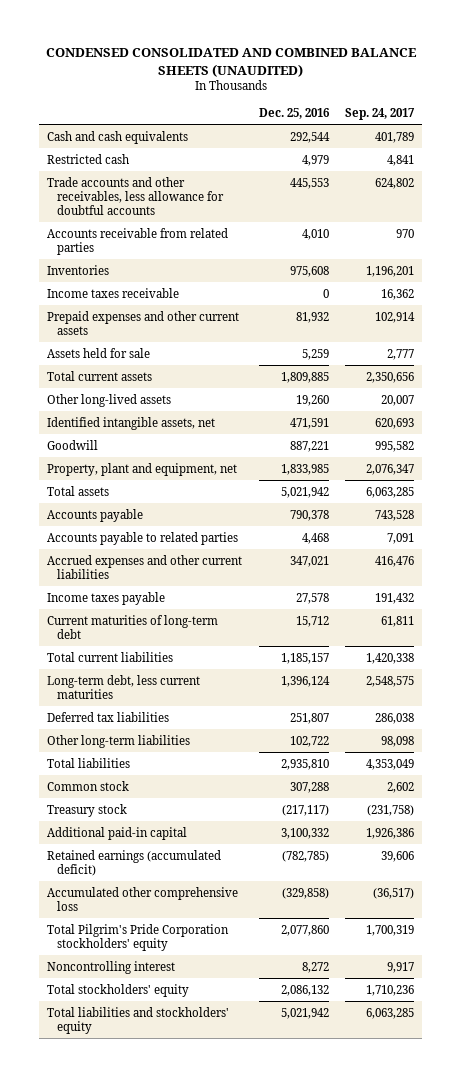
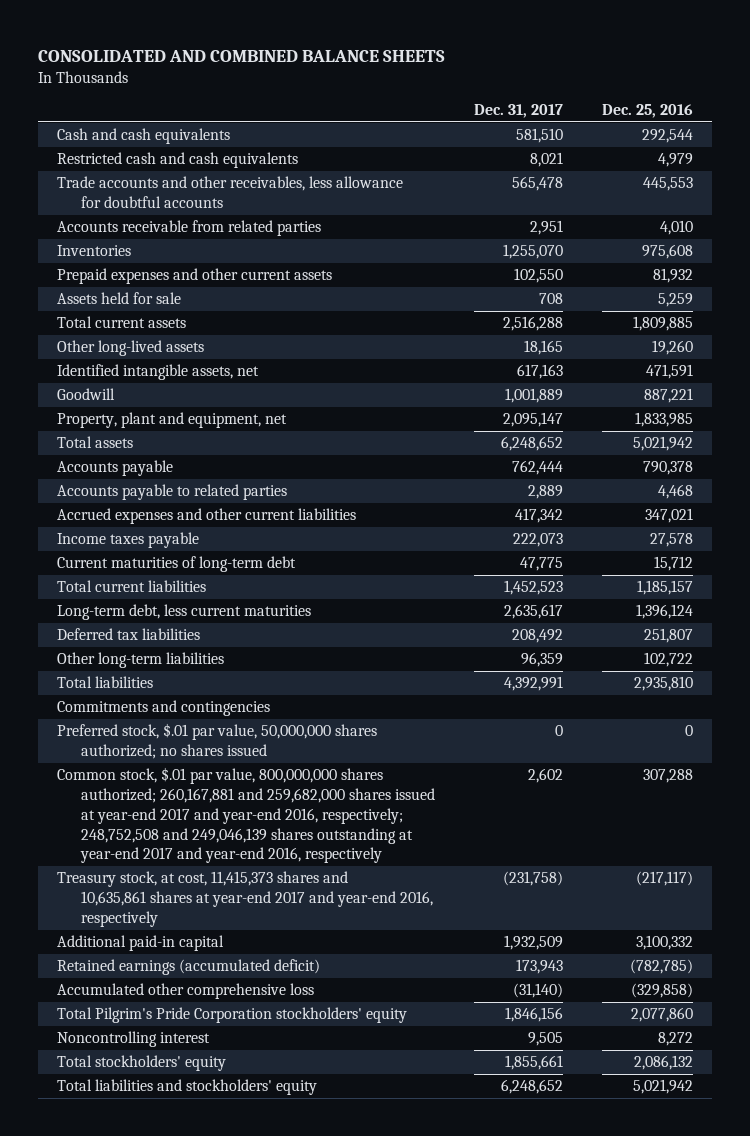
[45,48,417,77] CONDENSED CONSOLIDATED AND COMBINED BALANCE SHEETS (UNAUDITED) -> [37,49,445,62] CONSOLIDATED AND COMBINED BALANCE SHEETS
[344,107,415,120] Sep. 24, 2017 -> none
none -> [473,104,563,119] Dec. 31, 2017
[47,153,130,164] Restricted cash -> [57,152,299,169] Restricted cash and cash equivalents
[47,287,180,298] Income taxes receivable -> none
none -> [57,700,271,717] Commitments and contingencies
none -> [57,723,378,760] Preferred stock, $.01 par value, 50,000,000 shares authorized; no shares issued
[47,780,130,791] Common stock -> [57,767,435,864] Common stock, $.01 par value, 800,000,000 shares authorized; 260,167,881 and 259,682,000 shares issued at year-end 2017 and year-end 2016, respectively; 248,752,508 and 249,046,139 shares outstanding at year-end 2017 and year-end 2016, respectively
[47,803,128,817] Treasury stock -> [57,871,433,927] Treasury stock, at cost, 11,415,373 shares and 10,635,861 shares at year-end 2017 and year-end 2016, respectively

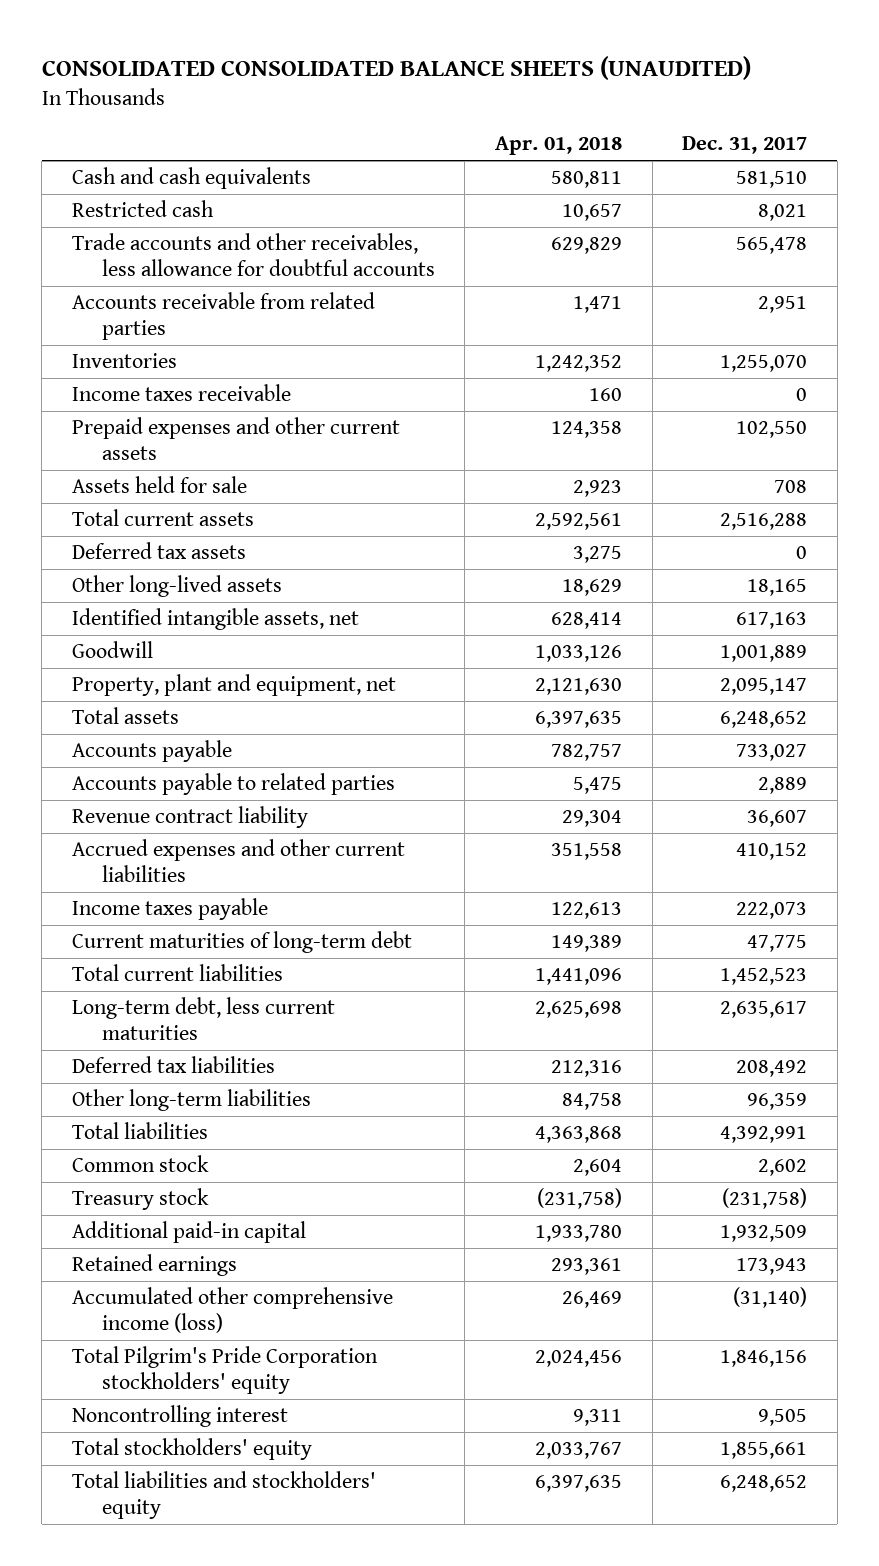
[37,49,445,62] CONSOLIDATED AND COMBINED BALANCE SHEETS -> [41,55,751,80] CONSOLIDATED CONSOLIDATED BALANCE SHEETS (UNAUDITED)
[601,104,693,119] Dec. 25, 2016 -> none
none -> [494,136,622,156] Apr. 01, 2018
[57,152,299,169] Restricted cash and cash equivalents -> [71,200,214,218] Restricted cash
none -> [71,384,291,402] Income taxes receivable
none -> [71,542,246,560] Deferred tax assets
[511,460,563,476] 762,444 -> [736,744,808,762] 733,027
none -> [71,806,308,829] Revenue contract liability
[514,508,563,524] 417,342 -> [736,843,808,861] 410,152
[57,700,271,717] Commitments and contingencies -> none
[57,723,378,760] Preferred stock, $.01 par value, 50,000,000 shares authorized; no shares issued -> none
[57,767,435,864] Common stock, $.01 par value, 800,000,000 shares authorized; 260,167,881 and 259,682,000 shares issued at year-end 2017 and year-end 2016, respectively; 248,752,508 and 249,046,139 shares outstanding at year-end 2017 and year-end 2016, respectively -> [71,1155,209,1173] Common stock
[57,871,433,927] Treasury stock, at cost, 11,415,373 shares and 10,635,861 shares at year-end 2017 and year-end 2016, respectively -> [71,1188,209,1211] Treasury stock
[57,959,321,976] Retained earnings (accumulated deficit) -> [71,1254,237,1277] Retained earnings
[57,983,315,1000] Accumulated other comprehensive loss -> [71,1287,393,1334] Accumulated other comprehensive income (loss)

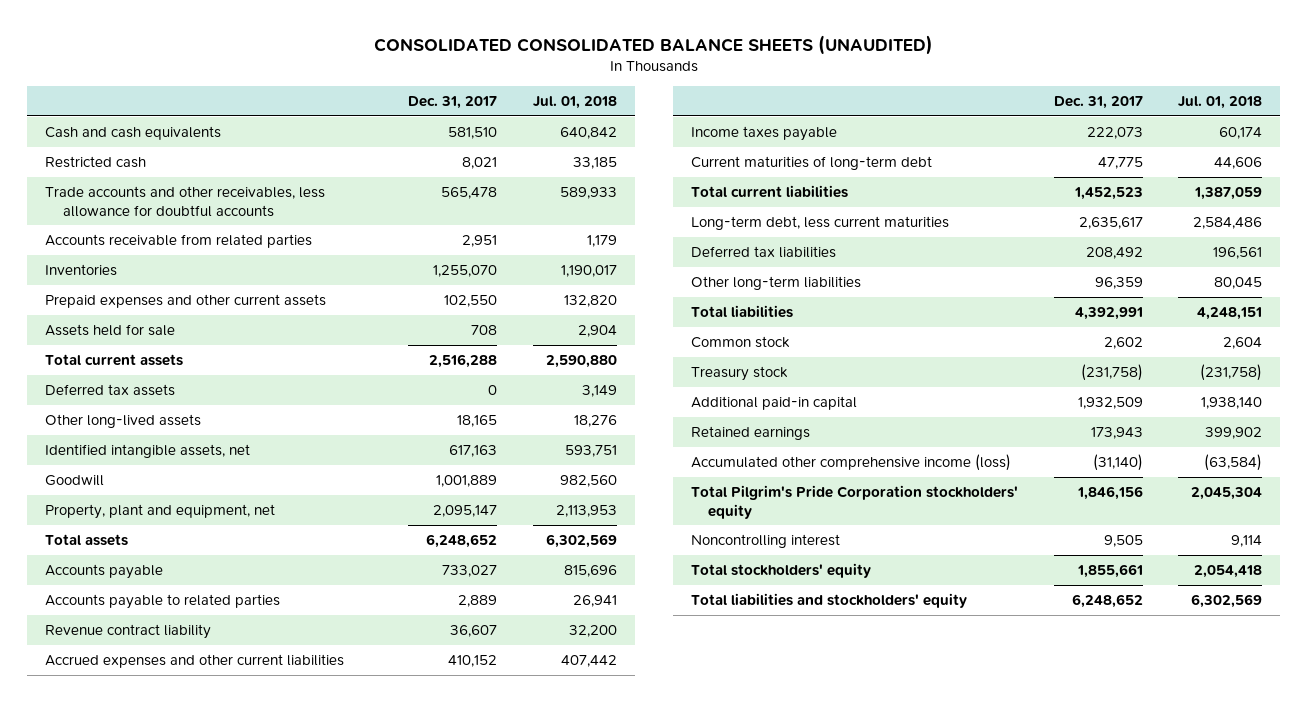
[494,136,622,156] Apr. 01, 2018 -> none
none -> [532,96,617,110] Jul. 01, 2018
[71,384,291,402] Income taxes receivable -> none

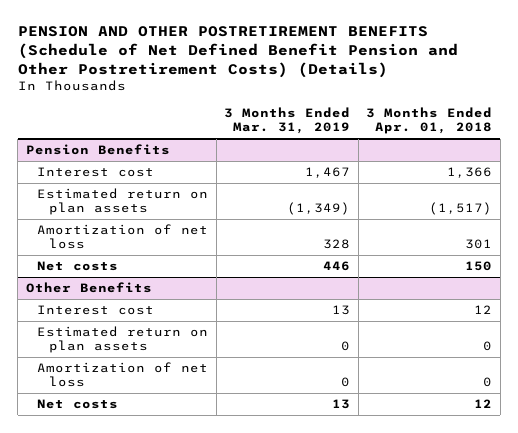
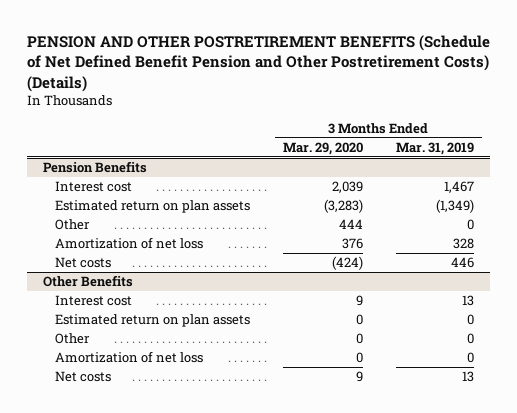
[366,107,493,135] 3 Months Ended Apr. 01, 2018 -> none
none -> [282,141,363,155] Mar. 29, 2020
none -> [55,219,91,231] Other
none -> [55,333,91,345] Other

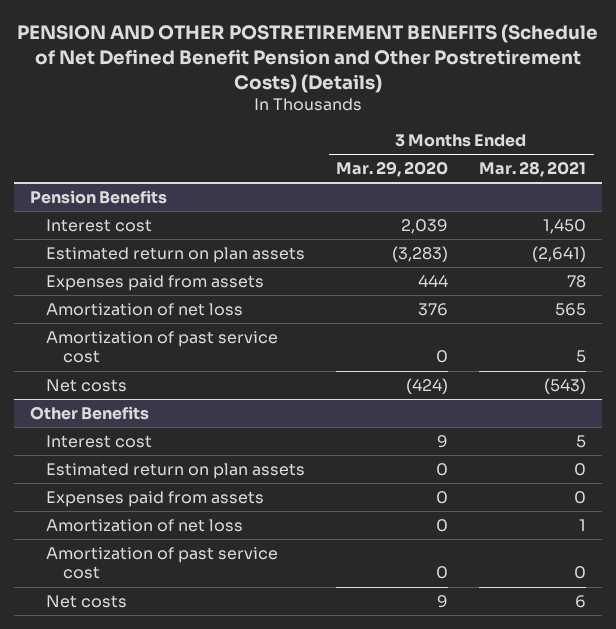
[395,141,474,155] Mar. 31, 2019 -> none
none -> [479,161,587,178] Mar. 28, 2021
[55,219,91,231] Other -> [46,274,265,291] Expenses paid from assets
none -> [46,330,279,364] Amortization of past service cost
[55,333,91,345] Other -> [46,490,265,507] Expenses paid from assets
none -> [46,546,279,580] Amortization of past service cost

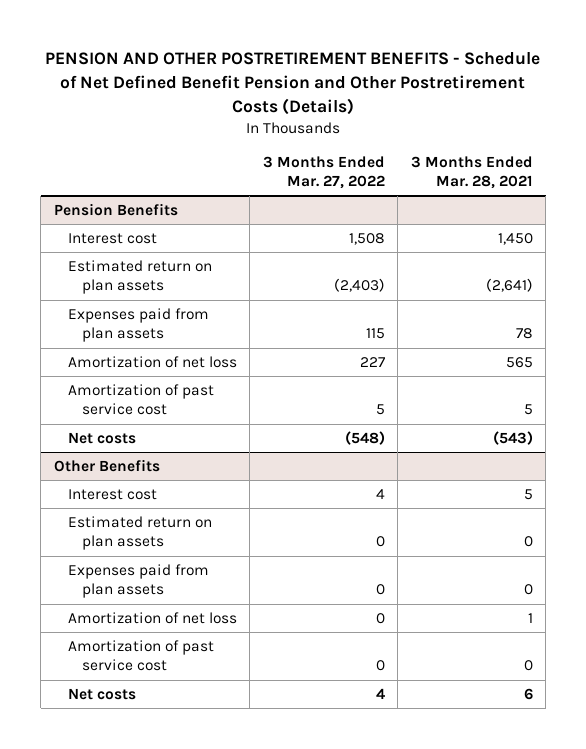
[16,24,598,93] PENSION AND OTHER POSTRETIREMENT BENEFITS (Schedule of Net Defined Benefit Pension and Other Postretirement Costs) (Details) -> [45,52,541,115] PENSION AND OTHER POSTRETIREMENT BENEFITS - Schedule of Net Defined Benefit Pension and Other Postretirement Costs (Details)
[336,161,449,178] Mar. 29, 2020 -> none
none -> [262,155,385,189] 3 Months Ended Mar. 27, 2022
[46,274,265,291] Expenses paid from assets -> [68,307,210,343] Expenses paid from plan assets
[46,490,265,507] Expenses paid from assets -> [68,563,210,599] Expenses paid from plan assets

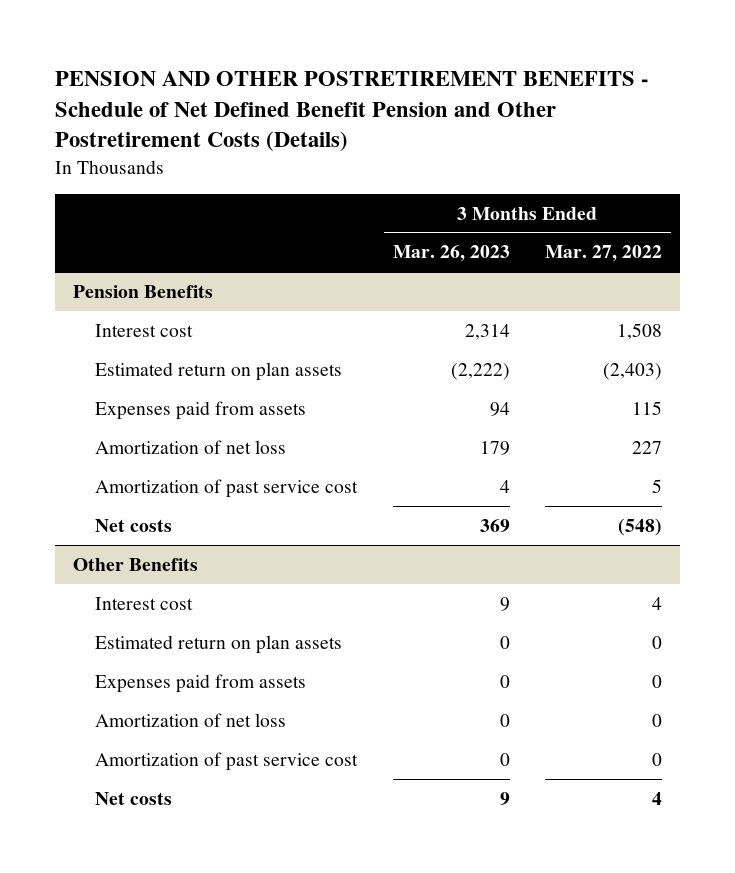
[410,155,533,189] 3 Months Ended Mar. 28, 2021 -> none
none -> [392,245,510,263] Mar. 26, 2023
[68,307,210,343] Expenses paid from plan assets -> [95,400,307,420] Expenses paid from assets
[68,563,210,599] Expenses paid from plan assets -> [95,673,307,693] Expenses paid from assets

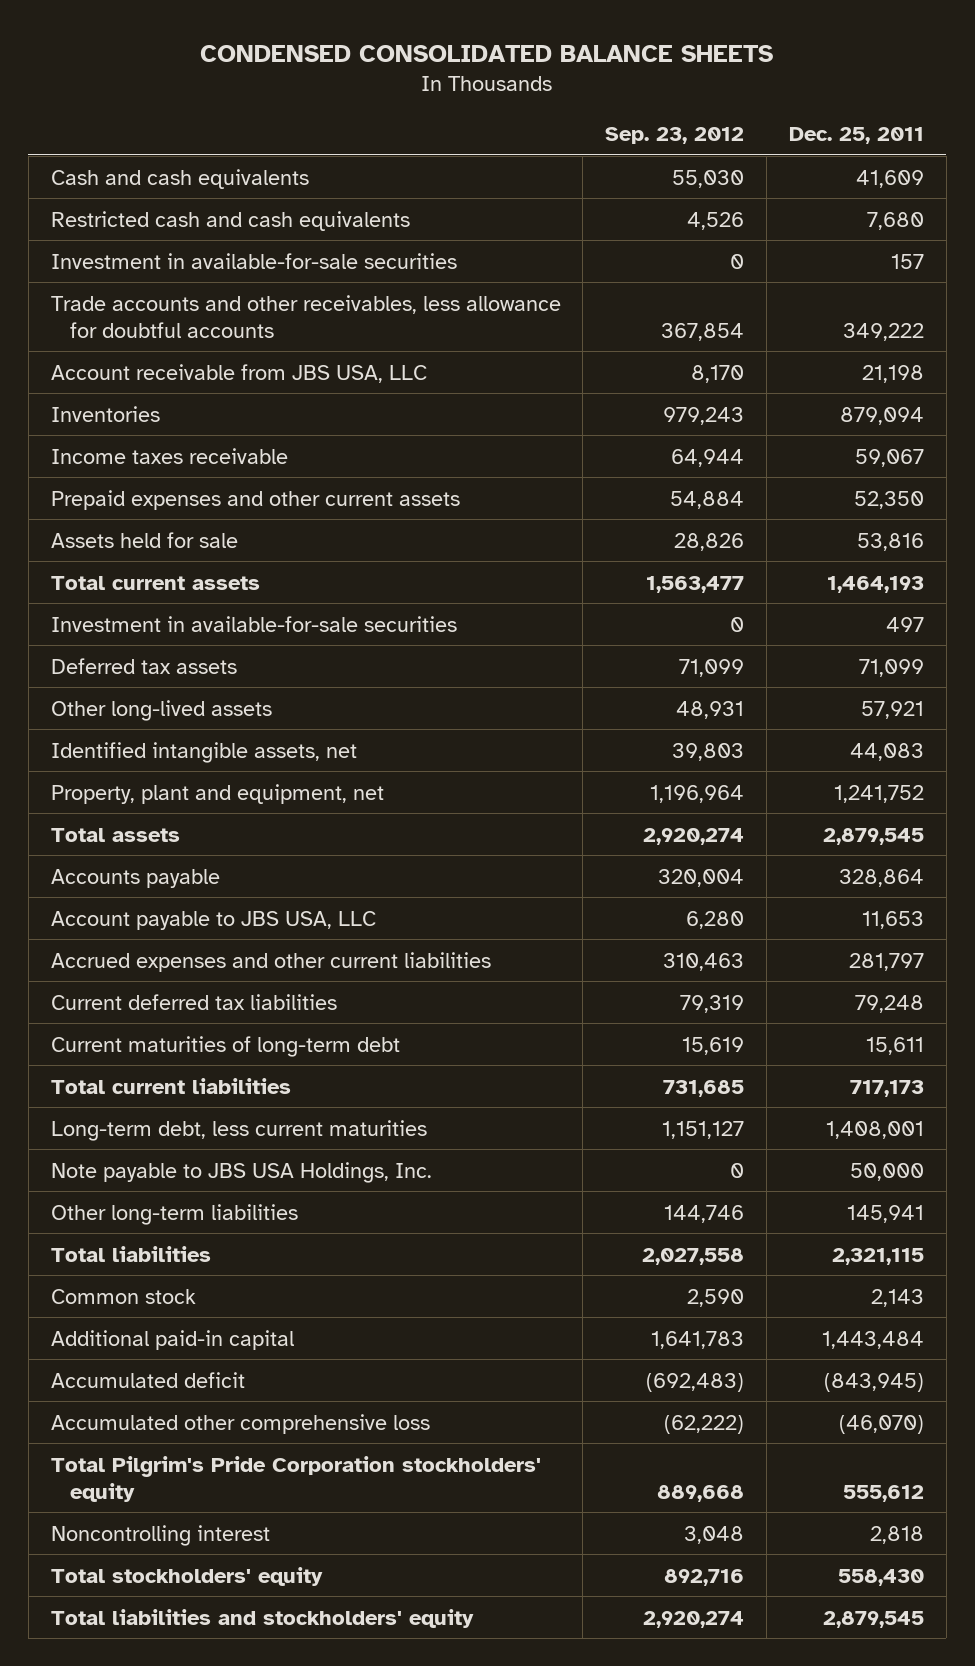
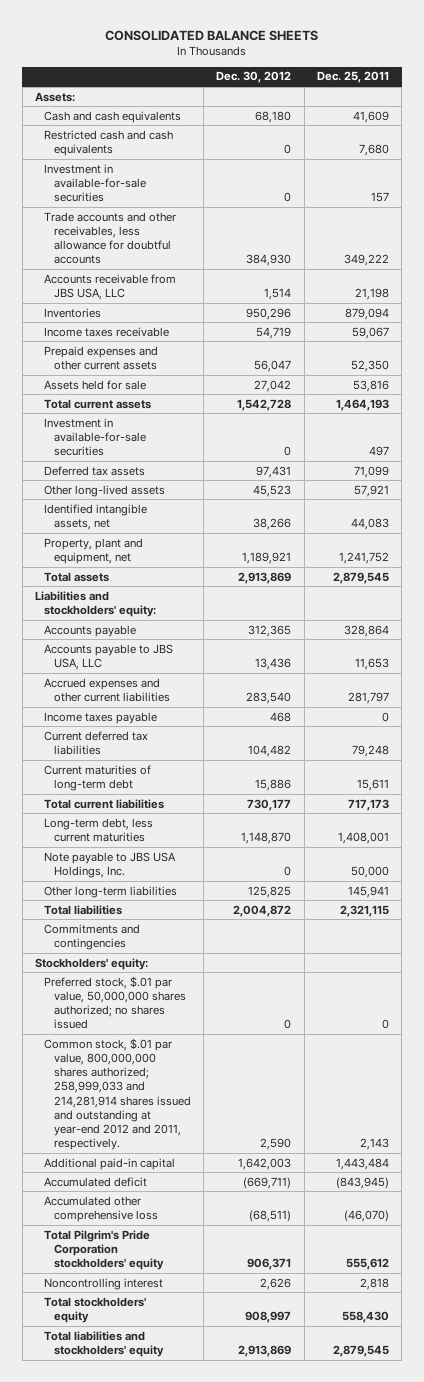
[200,44,774,62] CONDENSED CONSOLIDATED BALANCE SHEETS -> [104,29,318,41] CONSOLIDATED BALANCE SHEETS
[605,126,745,144] Sep. 23, 2012 -> none
none -> [216,71,292,84] Dec. 30, 2012
none -> [34,91,75,102] Assets:
[50,363,427,383] Account receivable from JBS USA, LLC -> [44,273,177,300] Accounts receivable from JBS USA, LLC
none -> [34,590,157,617] Liabilities and stockholders' equity:
[50,910,376,930] Account payable to JBS USA, LLC -> [44,643,174,670] Accounts payable to JBS USA, LLC
none -> [44,711,158,724] Income taxes payable
none -> [44,923,141,950] Commitments and contingencies
none -> [34,957,148,970] Stockholders' equity:
none -> [44,975,186,1030] Preferred stock, $.01 par value, 50,000,000 shares authorized; no shares issued
[50,1288,196,1304] Common stock -> [44,1037,191,1151] Common stock, $.01 par value, 800,000,000 shares authorized; 258,999,033 and 214,281,914 shares issued and outstanding at year-end 2012 and 2011, respectively.

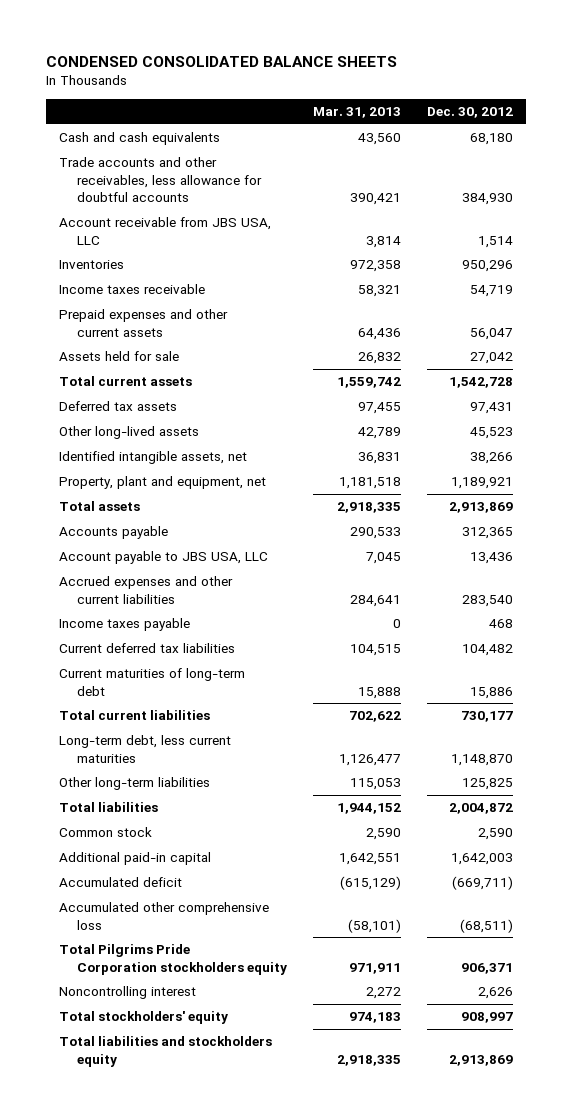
[104,29,318,41] CONSOLIDATED BALANCE SHEETS -> [45,56,397,68] CONDENSED CONSOLIDATED BALANCE SHEETS
[316,71,389,84] Dec. 25, 2011 -> none
none -> [313,107,402,119] Mar. 31, 2013
[34,91,75,102] Assets: -> none
[44,129,174,156] Restricted cash and cash equivalents -> none
[44,163,146,203] Investment in available-for-sale securities -> none
[44,273,177,300] Accounts receivable from JBS USA, LLC -> [58,217,271,245] Account receivable from JBS USA, LLC
[44,417,146,457] Investment in available-for-sale securities -> none
[34,590,157,617] Liabilities and stockholders' equity: -> none
[44,643,174,670] Accounts payable to JBS USA, LLC -> [58,551,268,565] Account payable to JBS USA, LLC
[44,851,177,878] Note payable to JBS USA Holdings, Inc. -> none
[44,923,141,950] Commitments and contingencies -> none
[34,957,148,970] Stockholders' equity: -> none
[44,975,186,1030] Preferred stock, $.01 par value, 50,000,000 shares authorized; no shares issued -> none
[44,1037,191,1151] Common stock, $.01 par value, 800,000,000 shares authorized; 258,999,033 and 214,281,914 shares issued and outstanding at year-end 2012 and 2011, respectively. -> [58,827,152,838] Common stock
[44,1229,164,1271] Total Pilgrim's Pride Corporation stockholders' equity -> [58,944,288,975] Total Pilgrims Pride Corporation stockholders equity
[44,1330,164,1357] Total liabilities and stockholders' equity -> [58,1036,272,1067] Total liabilities and stockholders equity

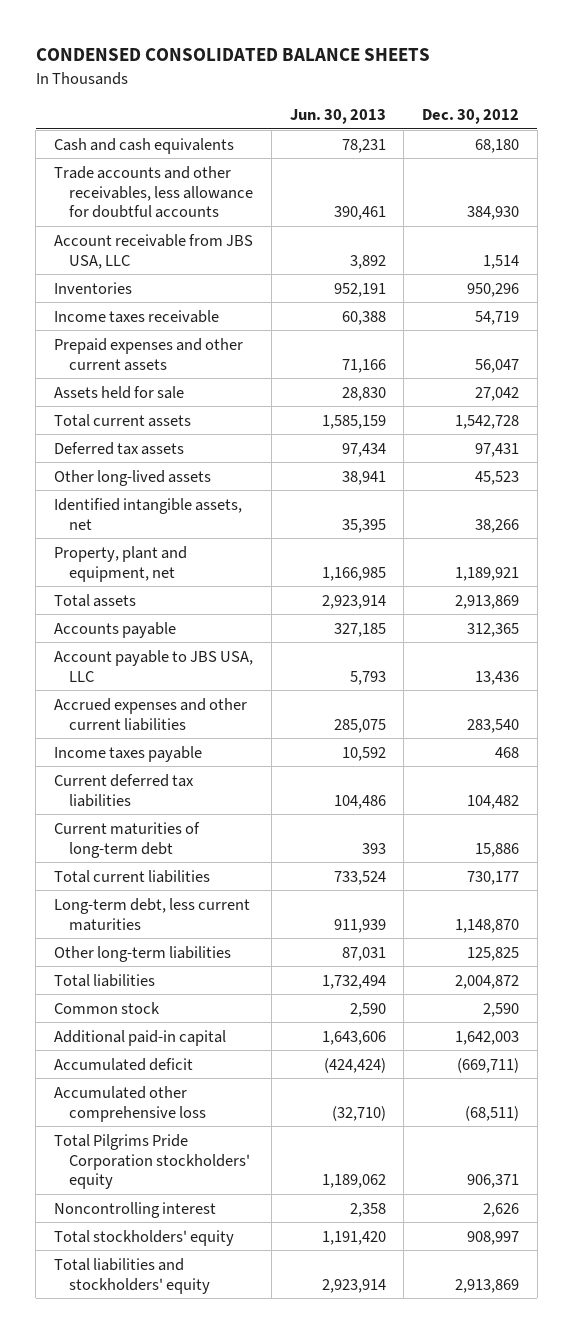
[313,107,402,119] Mar. 31, 2013 -> none
none -> [289,108,386,124] Jun. 30, 2013
[58,944,288,975] Total Pilgrims Pride Corporation stockholders equity -> [54,1133,251,1190] Total Pilgrims Pride Corporation stockholders' equity
[58,1036,272,1067] Total liabilities and stockholders equity -> [54,1257,211,1294] Total liabilities and stockholders' equity

